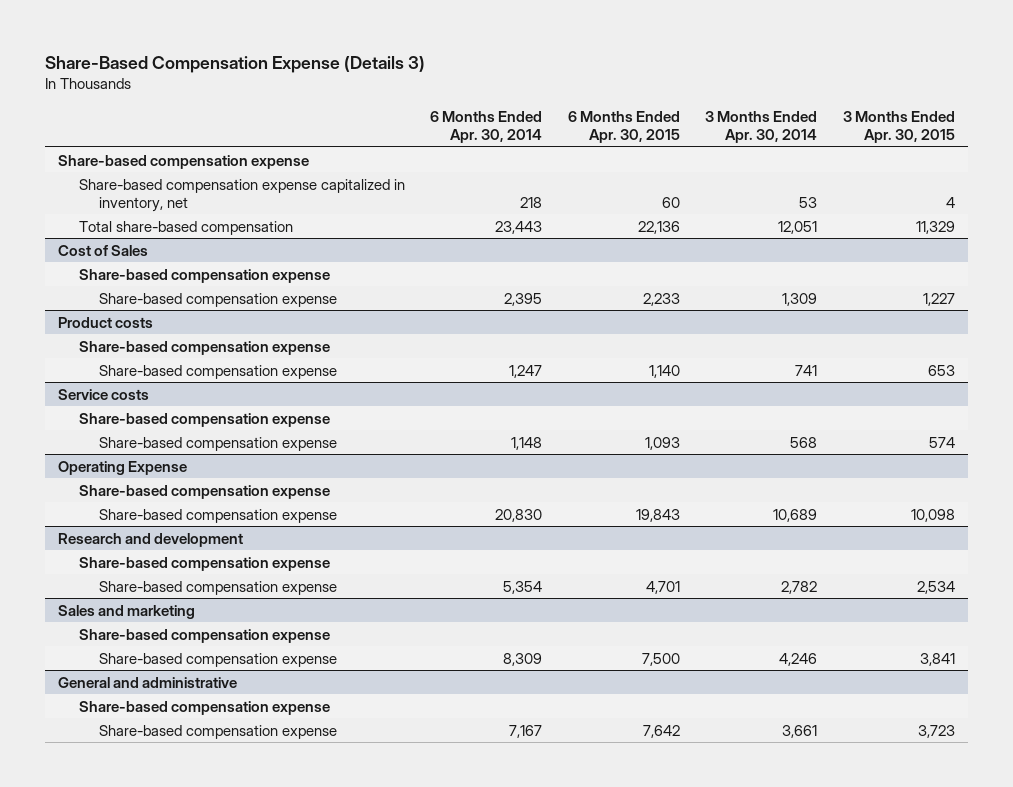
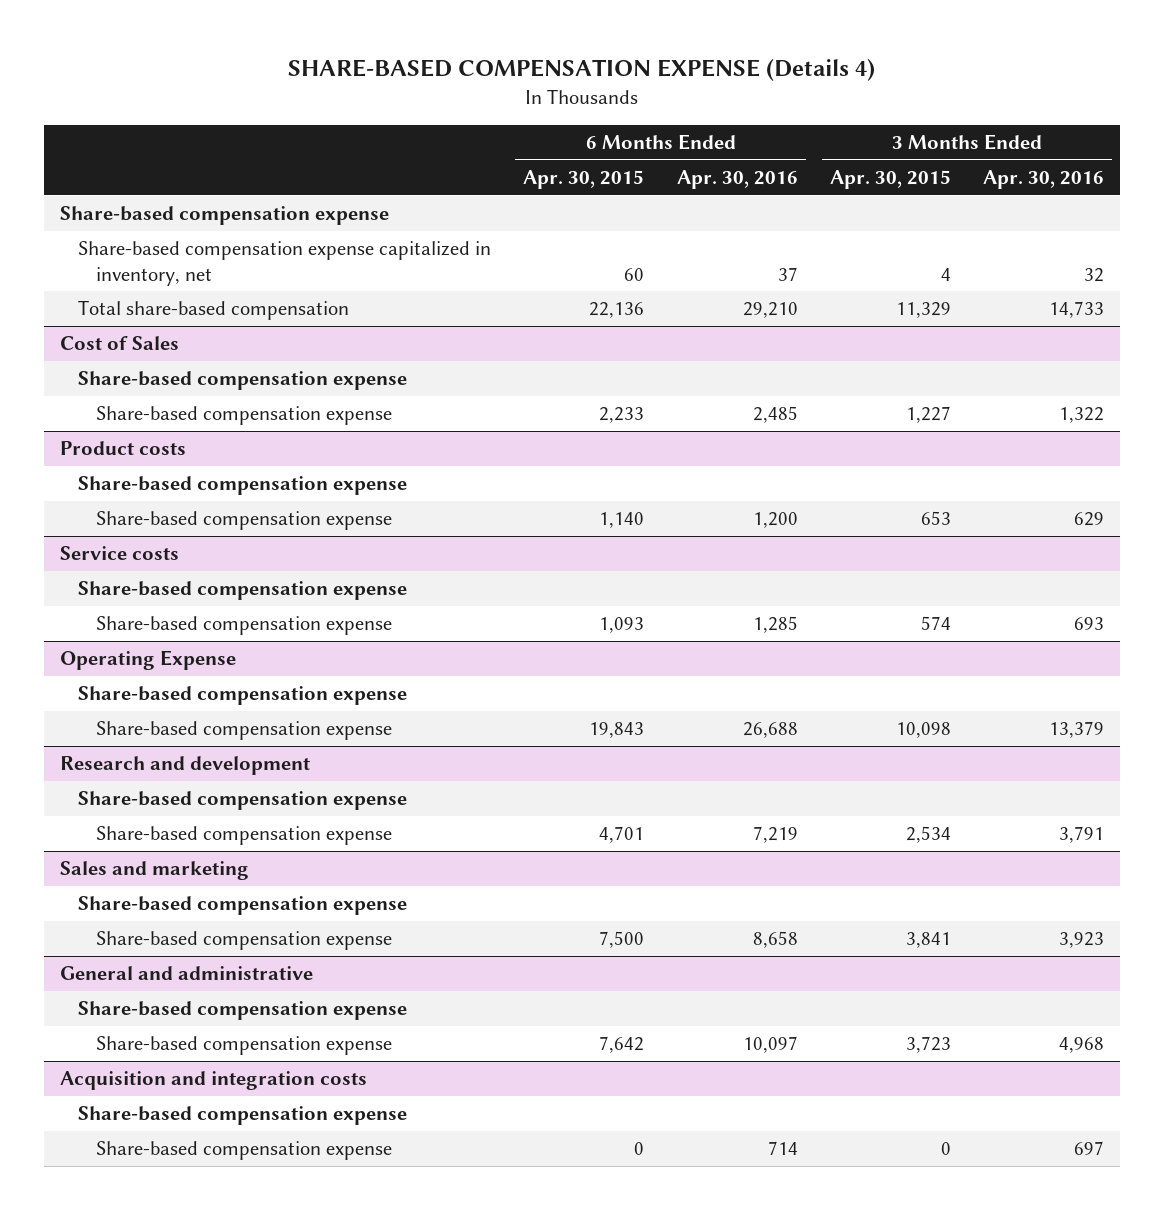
[45,55,426,73] Share-Based Compensation Expense (Details 3) -> [288,59,876,82] SHARE-BASED COMPENSATION EXPENSE (Details 4)
[430,111,543,144] 6 Months Ended Apr. 30, 2014 -> none
[705,111,818,144] 3 Months Ended Apr. 30, 2014 -> none
none -> [676,169,798,189] Apr. 30, 2016
none -> [983,169,1105,189] Apr. 30, 2016
none -> [60,1071,368,1091] Acquisition and integration costs
none -> [78,1106,408,1126] Share-based compensation expense
none -> [96,1141,393,1161] Share-based compensation expense

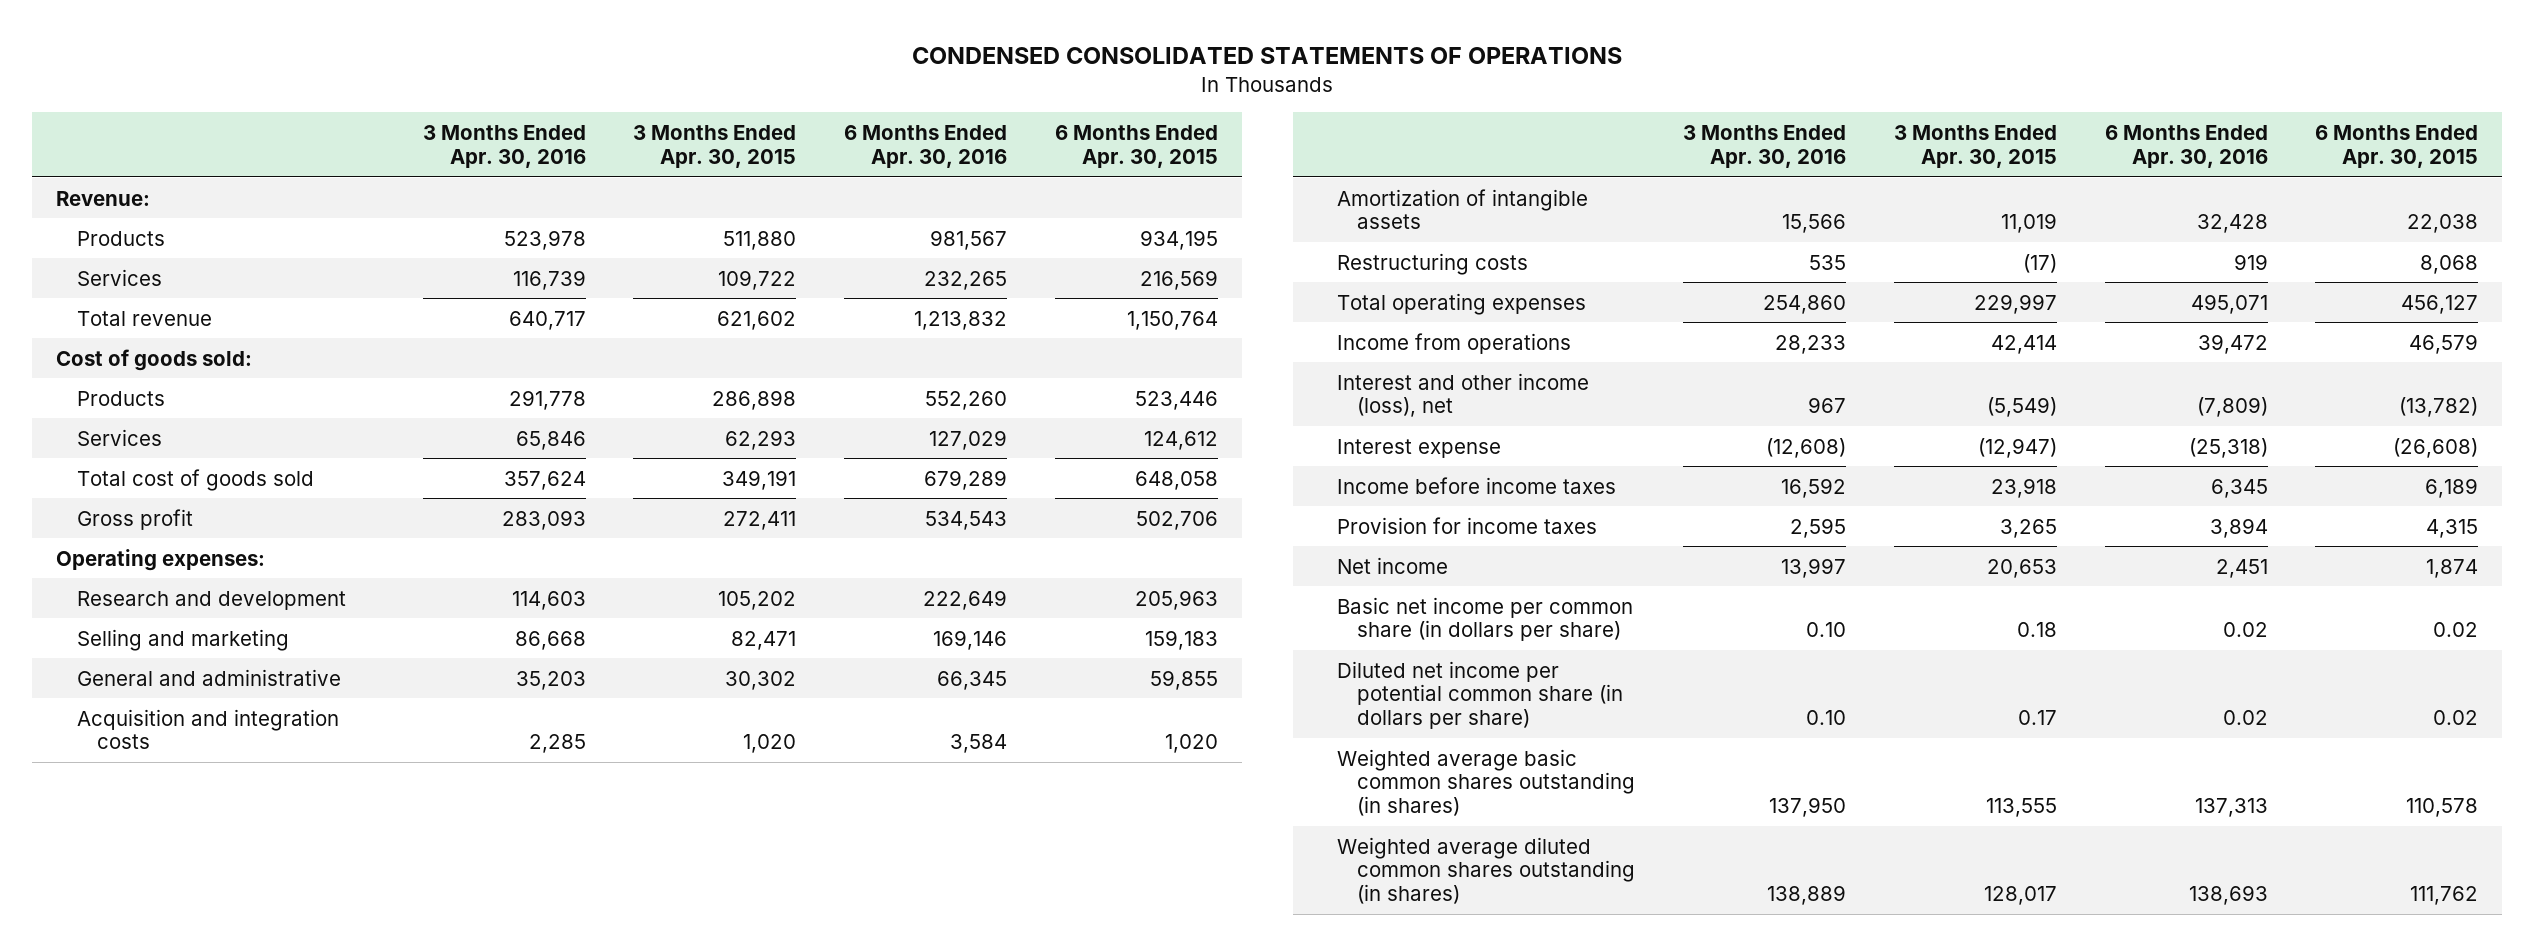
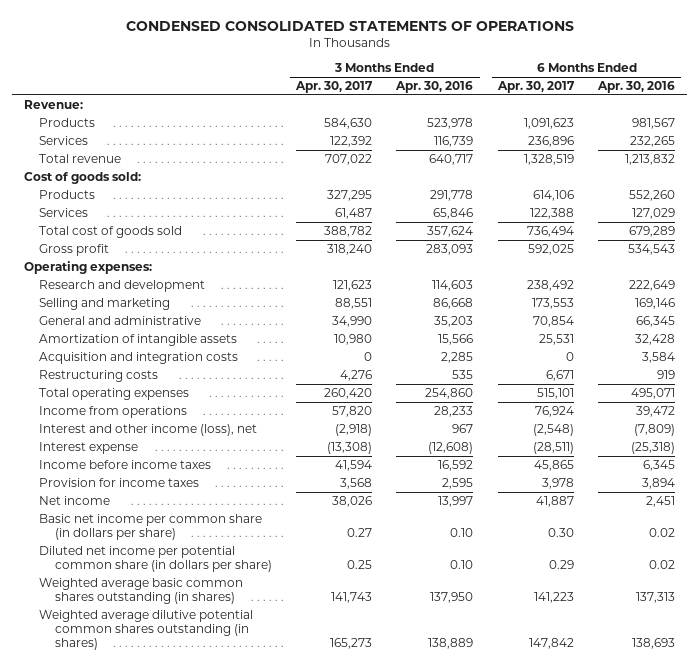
[633,124,797,168] 3 Months Ended Apr. 30, 2015 -> none
[1054,124,1218,168] 6 Months Ended Apr. 30, 2015 -> none
none -> [295,81,374,94] Apr. 30, 2017
none -> [496,81,575,94] Apr. 30, 2017
[76,708,339,750] Acquisition and integration costs -> [39,352,239,365] Acquisition and integration costs
[1337,836,1636,905] Weighted average diluted common shares outstanding (in shares) -> [39,610,254,650] Weighted average dilutive potential common shares outstanding (in shares)

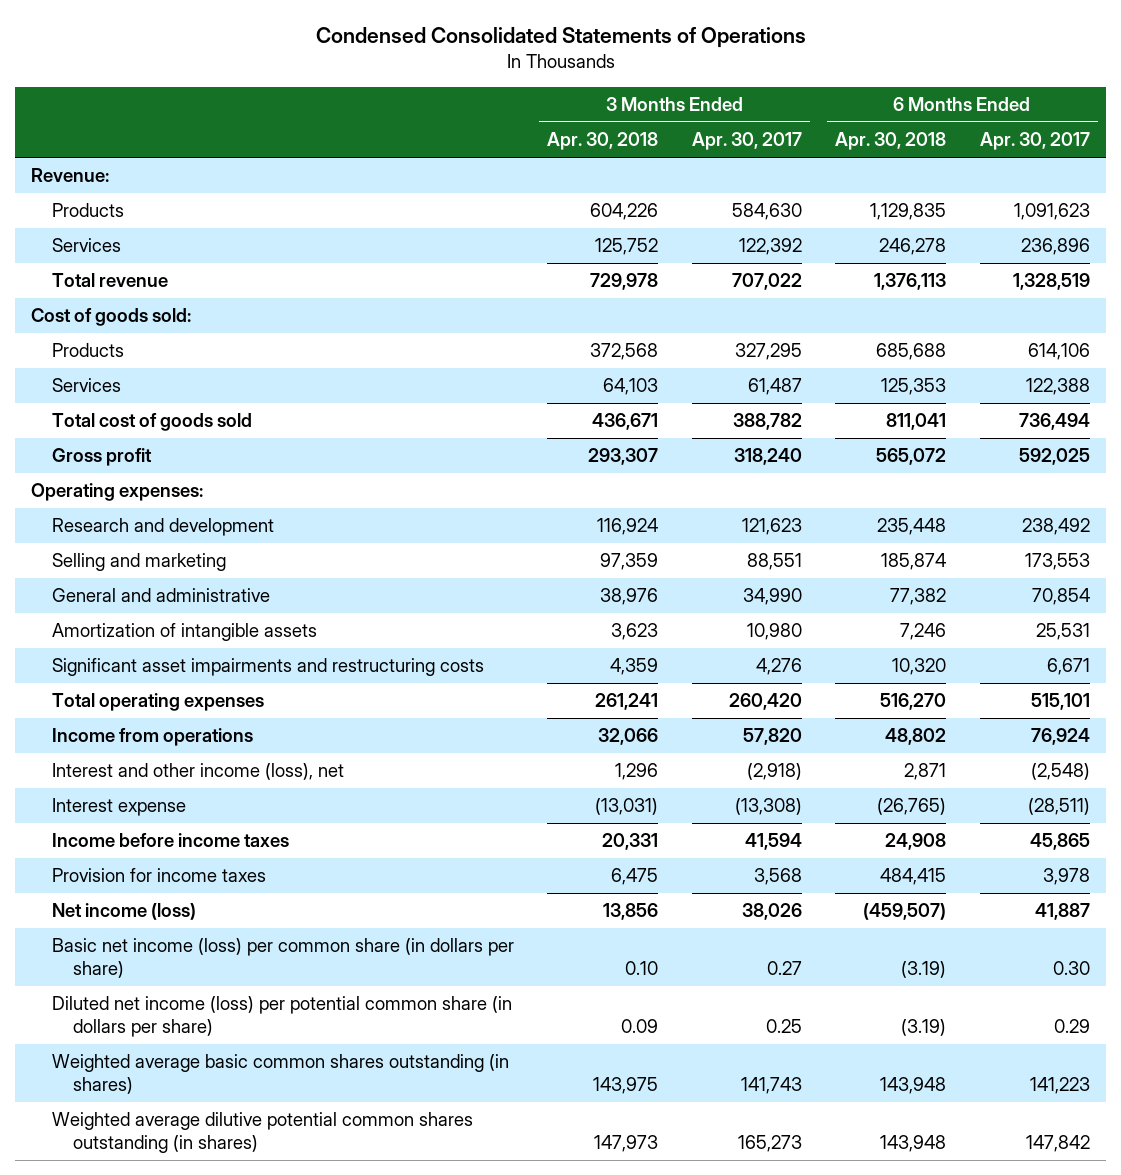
[125,20,574,31] CONDENSED CONSOLIDATED STATEMENTS OF OPERATIONS -> [315,27,806,49] Condensed Consolidated Statements of Operations
[395,81,474,94] Apr. 30, 2016 -> none
[597,81,676,94] Apr. 30, 2016 -> none
none -> [547,132,659,151] Apr. 30, 2018
none -> [835,132,947,151] Apr. 30, 2018
[39,352,239,365] Acquisition and integration costs -> none
[39,370,159,383] Restructuring costs -> [52,658,485,677] Significant asset impairments and restructuring costs
[39,496,111,506] Net income -> [52,903,197,921] Net income (loss)
[39,514,263,541] Basic net income per common share (in dollars per share) -> [52,938,515,979] Basic net income (loss) per common share (in dollars per share)
[39,546,272,573] Diluted net income per potential common share (in dollars per share) -> [52,996,513,1038] Diluted net income (loss) per potential common share (in dollars per share)

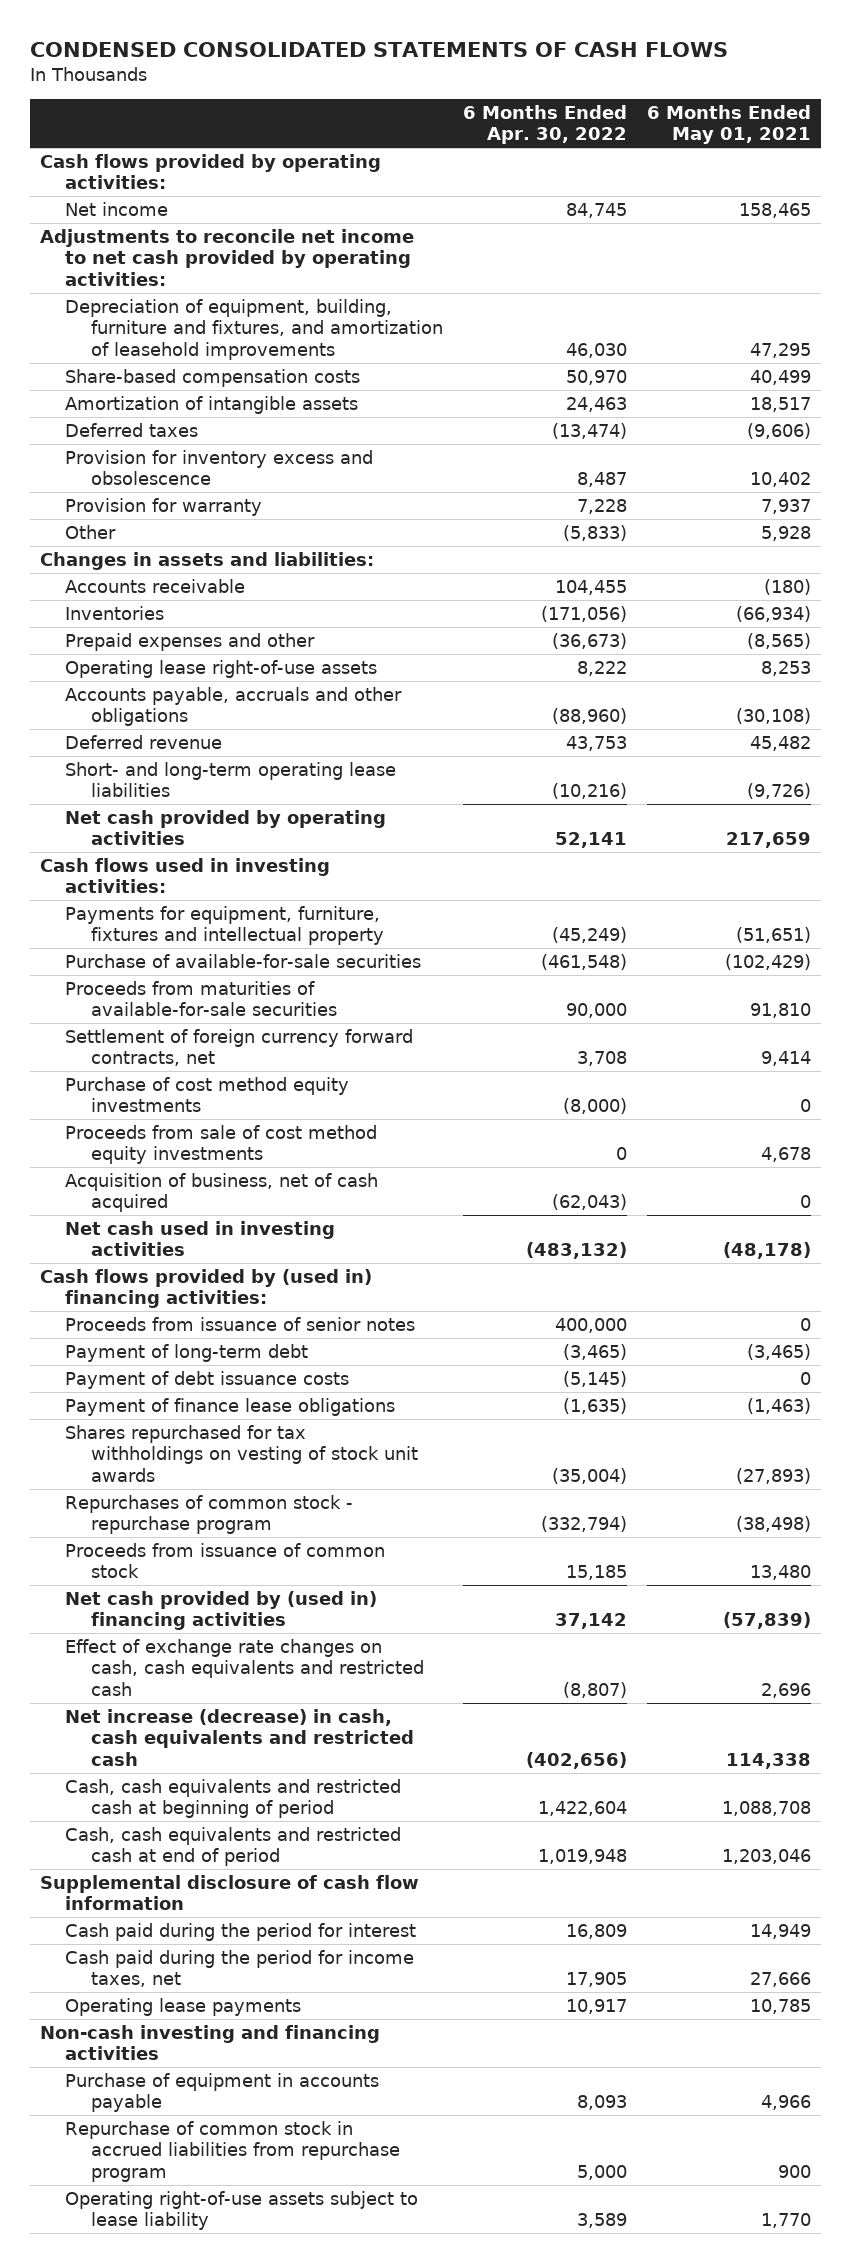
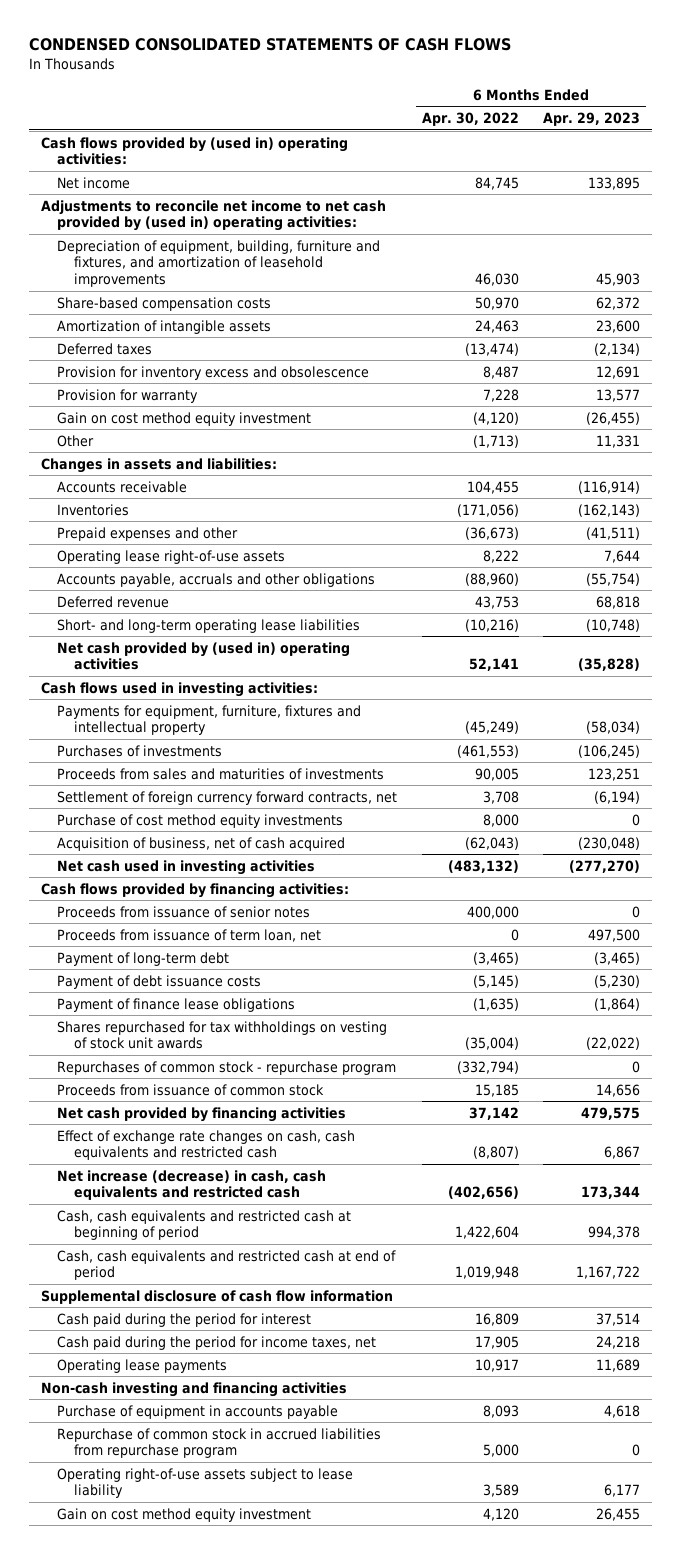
[646,104,811,145] 6 Months Ended May 01, 2021 -> none
none -> [542,112,640,127] Apr. 29, 2023
[39,153,381,190] Cash flows provided by operating activities: -> [40,136,348,166] Cash flows provided by (used in) operating activities:
[39,228,414,287] Adjustments to reconcile net income to net cash provided by operating activities: -> [40,199,386,232] Adjustments to reconcile net income to net cash provided by (used in) operating activities:
none -> [57,411,312,426] Gain on cost method equity investment
[562,524,627,541] (5,833) -> [472,434,519,448] (1,713)
[65,809,387,846] Net cash provided by operating activities -> [57,641,351,671] Net cash provided by (used in) operating activities
[65,953,422,968] Purchase of available-for-sale securities -> none
none -> [57,744,223,757] Purchases of investments
[65,980,337,1017] Proceeds from maturities of available-for-sale securities -> [57,767,385,780] Proceeds from sales and maturities of investments
[565,1003,627,1019] 90,000 -> [474,767,519,781] 90,005
[65,1124,378,1165] Proceeds from sale of cost method equity investments -> none
[562,1098,627,1115] (8,000) -> [482,813,519,827] 8,000
[39,1268,372,1309] Cash flows provided by (used in) financing activities: -> [40,882,349,898] Cash flows provided by financing activities:
none -> [57,928,322,942] Proceeds from issuance of term loan, net
[65,1590,378,1631] Net cash provided by (used in) financing activities -> [57,1106,347,1122] Net cash provided by financing activities
none -> [57,1507,312,1522] Gain on cost method equity investment

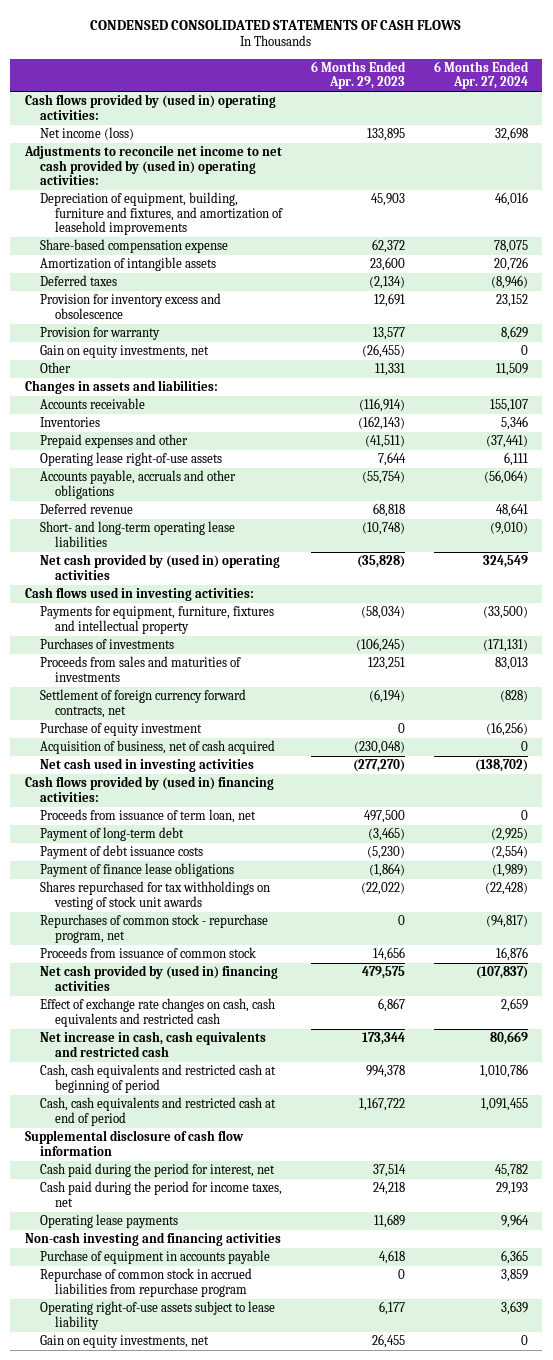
[421,112,519,127] Apr. 30, 2022 -> none
none -> [433,60,529,90] 6 Months Ended Apr. 27, 2024
[57,176,131,189] Net income -> [39,127,134,141] Net income (loss)
[57,296,272,311] Share-based compensation costs -> [39,239,228,254] Share-based compensation expense
[57,411,312,426] Gain on cost method equity investment -> [39,345,209,359] Gain on equity investments, net
[57,813,344,828] Purchase of cost method equity investments -> [39,722,202,737] Purchase of equity investment
[57,905,311,918] Proceeds from issuance of senior notes -> none
[40,882,349,898] Cash flows provided by financing activities: -> [24,776,274,802] Cash flows provided by (used in) financing activities:
[57,1060,397,1075] Repurchases of common stock - repurchase program -> [39,914,268,943] Repurchases of common stock - repurchase program, net
[57,1106,347,1122] Net cash provided by financing activities -> [39,965,278,991] Net cash provided by (used in) financing activities
[57,1169,327,1201] Net increase (decrease) in cash, cash equivalents and restricted cash -> [39,1031,266,1057] Net increase in cash, cash equivalents and restricted cash
[57,1312,312,1327] Cash paid during the period for interest -> [39,1163,275,1178] Cash paid during the period for interest, net
[57,1507,312,1522] Gain on cost method equity investment -> [39,1335,209,1349] Gain on equity investments, net

